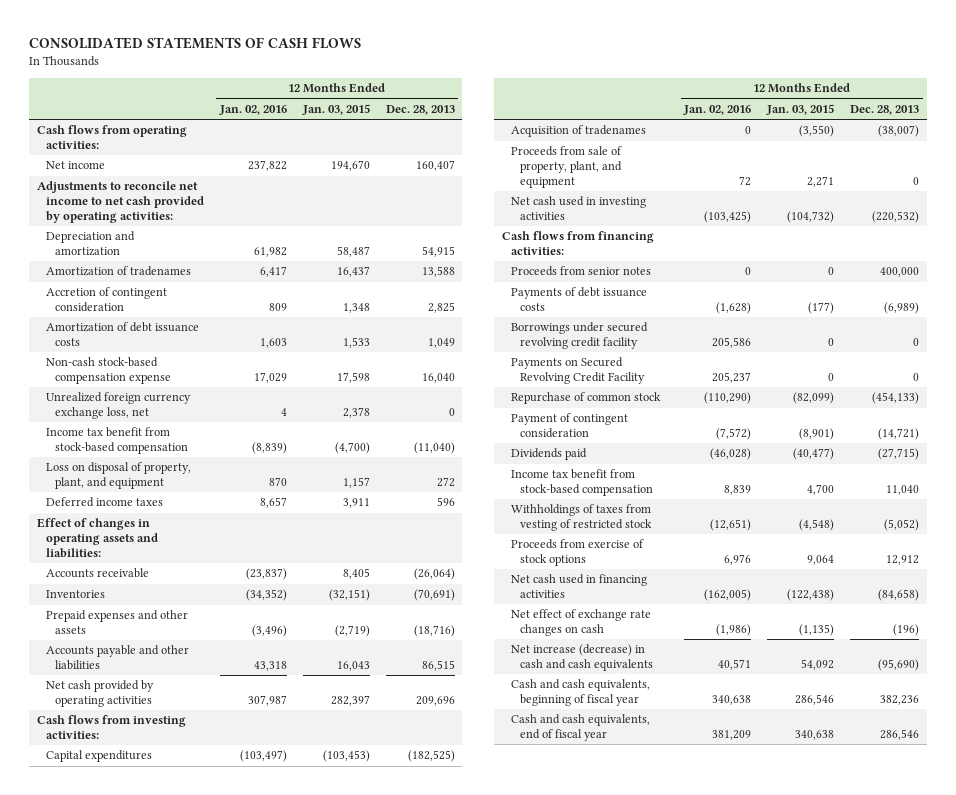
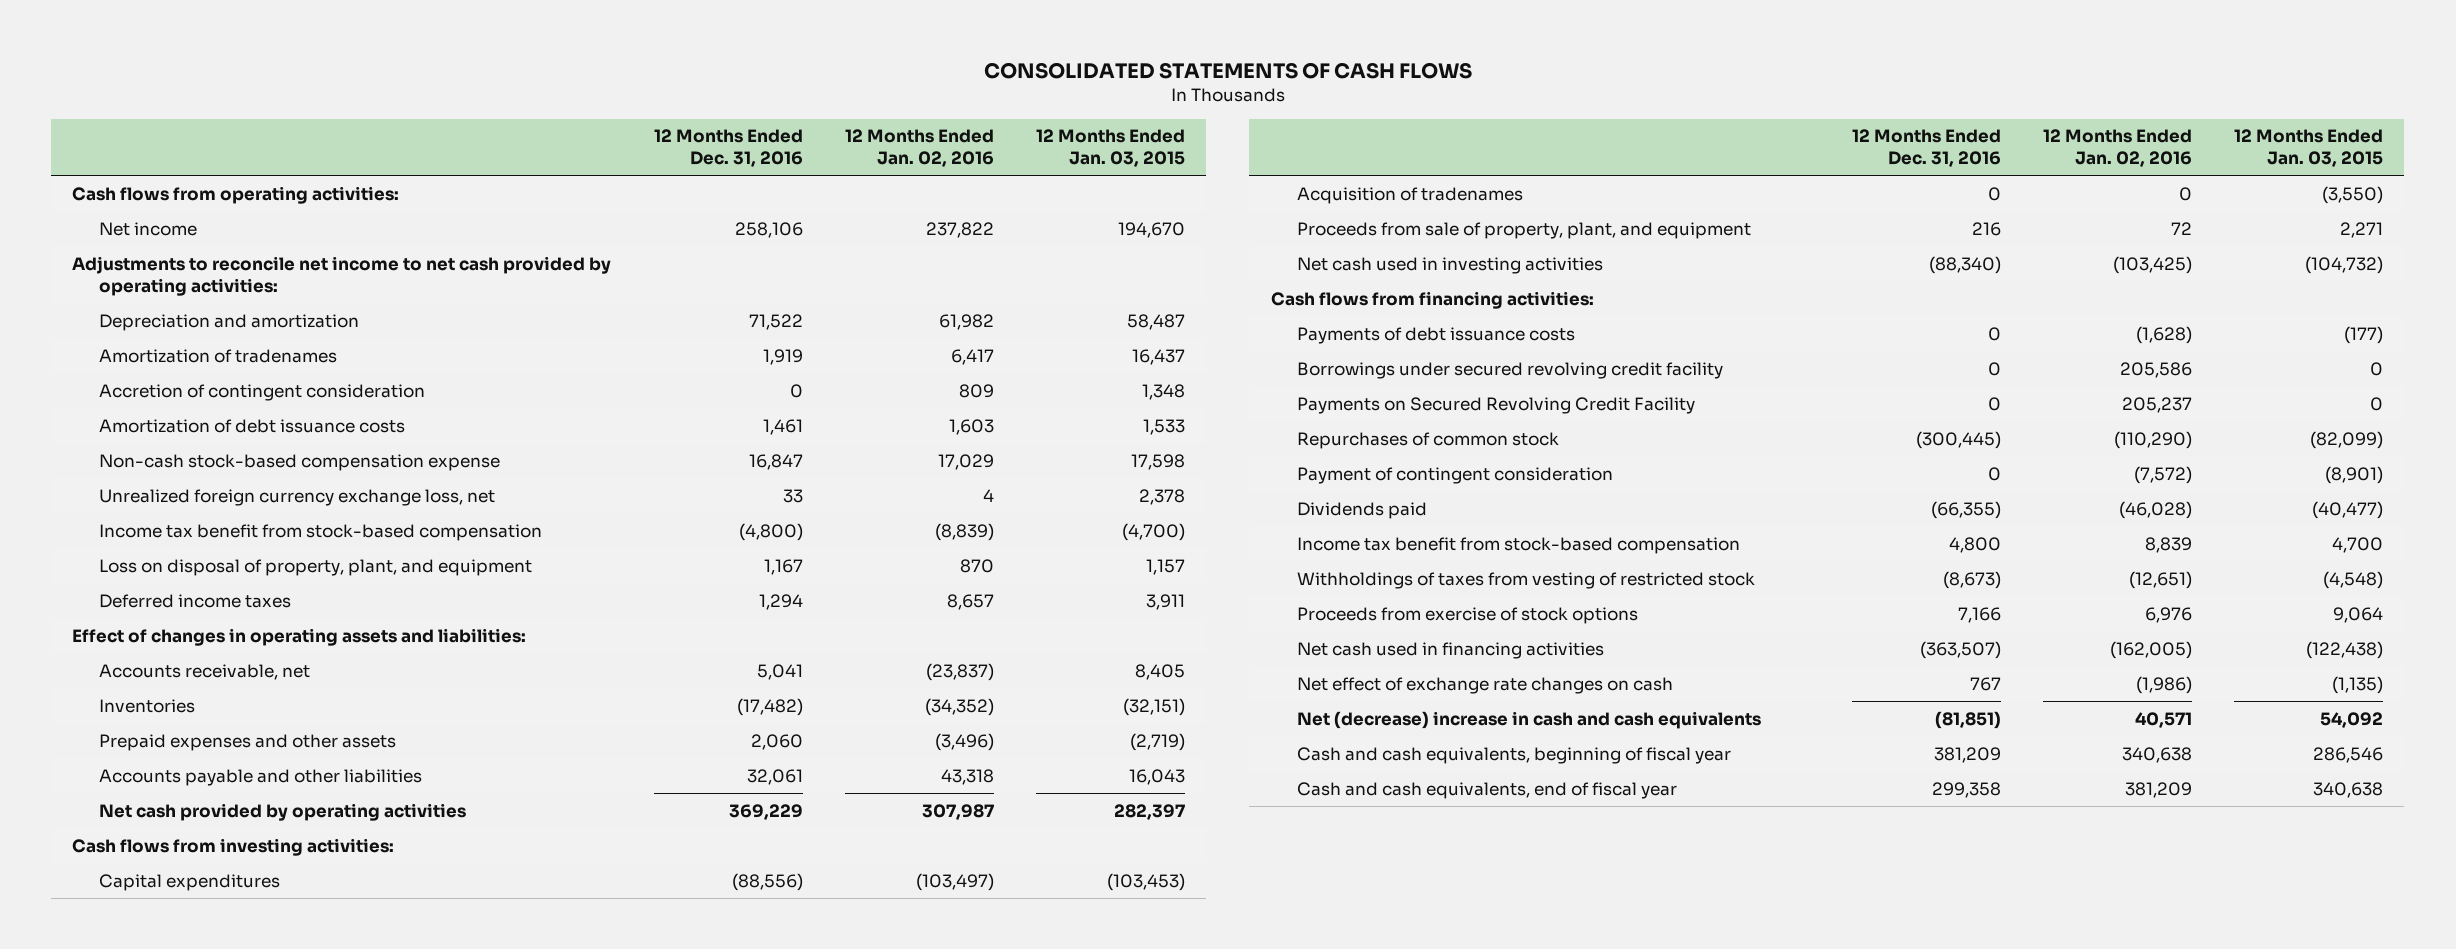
[385,104,455,115] Dec. 28, 2013 -> none
none -> [653,129,803,168] 12 Months Ended Dec. 31, 2016
[45,568,149,579] Accounts receivable -> [98,663,310,680] Accounts receivable, net
[510,266,651,277] Proceeds from senior notes -> none
[510,392,661,405] Repurchase of common stock -> [1297,431,1560,449] Repurchases of common stock
[510,644,653,671] Net increase (decrease) in cash and cash equivalents -> [1297,710,1762,729] Net (decrease) increase in cash and cash equivalents

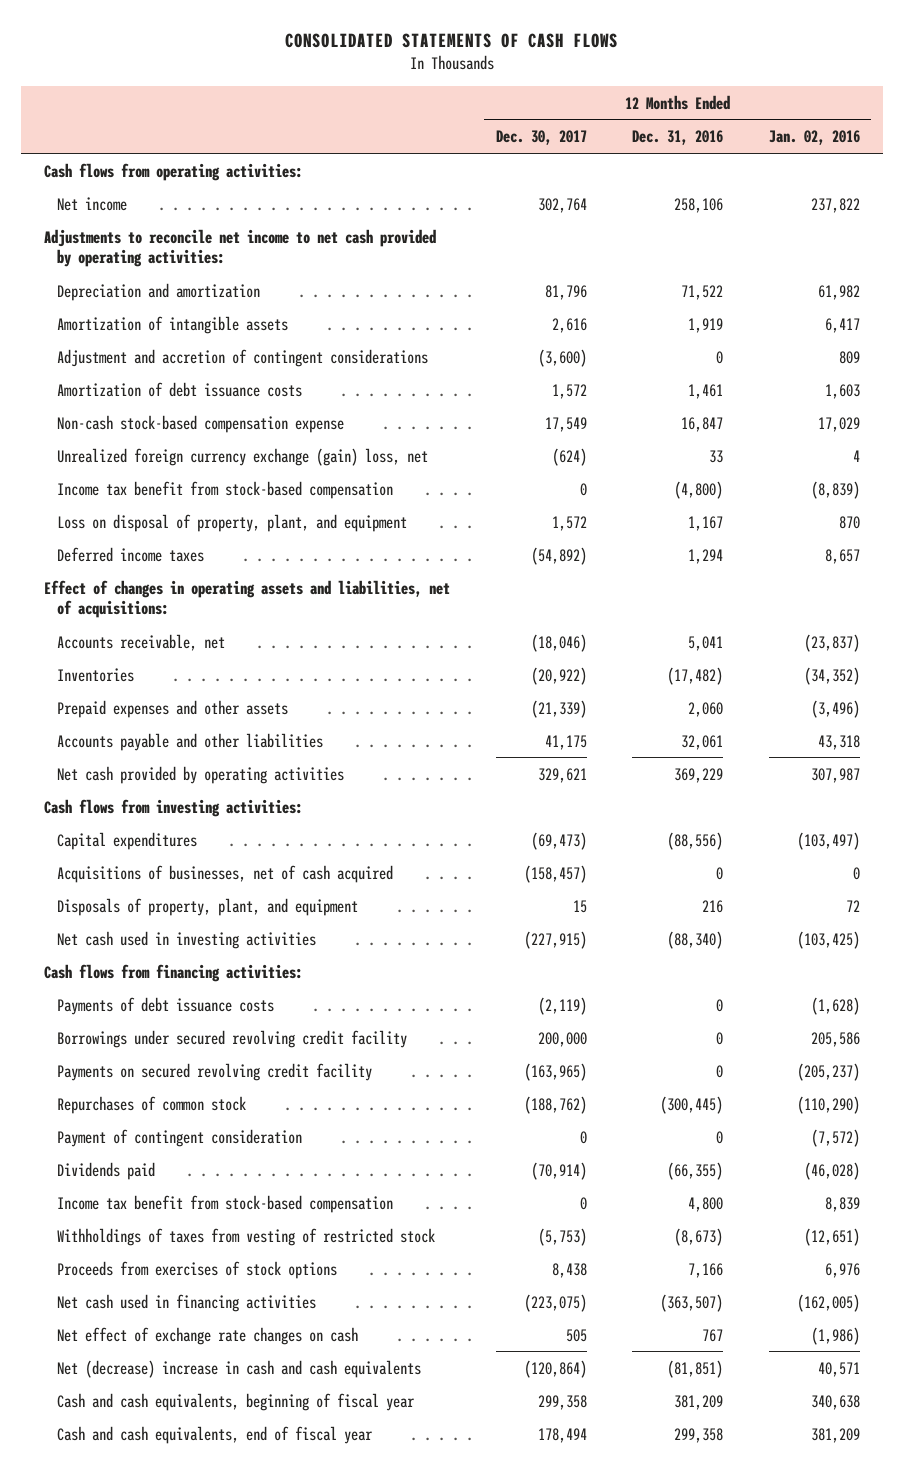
[1036,129,1186,168] 12 Months Ended Jan. 03, 2015 -> none
none -> [495,130,587,146] Dec. 30, 2017
[98,348,337,363] Amortization of tradenames -> [57,315,289,334] Amortization of intangible assets
[98,383,425,401] Accretion of contingent consideration -> [57,348,429,367] Adjustment and accretion of contingent considerations
[98,488,495,506] Unrealized foreign currency exchange loss, net -> [57,447,429,466] Unrealized foreign currency exchange (gain) loss, net
[72,627,527,646] Effect of changes in operating assets and liabilities: -> [43,579,450,619] Effect of changes in operating assets and liabilities, net of acquisitions:
[1297,186,1524,204] Acquisition of tradenames -> [57,864,394,883] Acquisitions of businesses, net of cash acquired
[1297,221,1752,239] Proceeds from sale of property, plant, and equipment -> [57,897,359,916] Disposals of property, plant, and equipment
[1297,396,1696,414] Payments on Secured Revolving Credit Facility -> [57,1062,373,1081] Payments on secured revolving credit facility
[2122,396,2193,413] 205,237 -> [797,1062,861,1081] (205,237)
[1297,606,1639,624] Proceeds from exercise of stock options -> [57,1260,338,1279] Proceeds from exercises of stock options

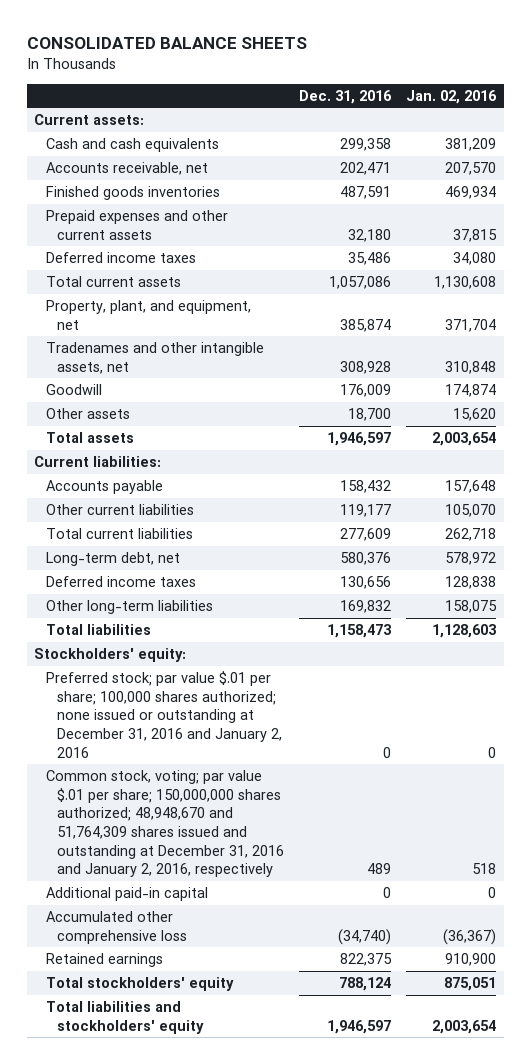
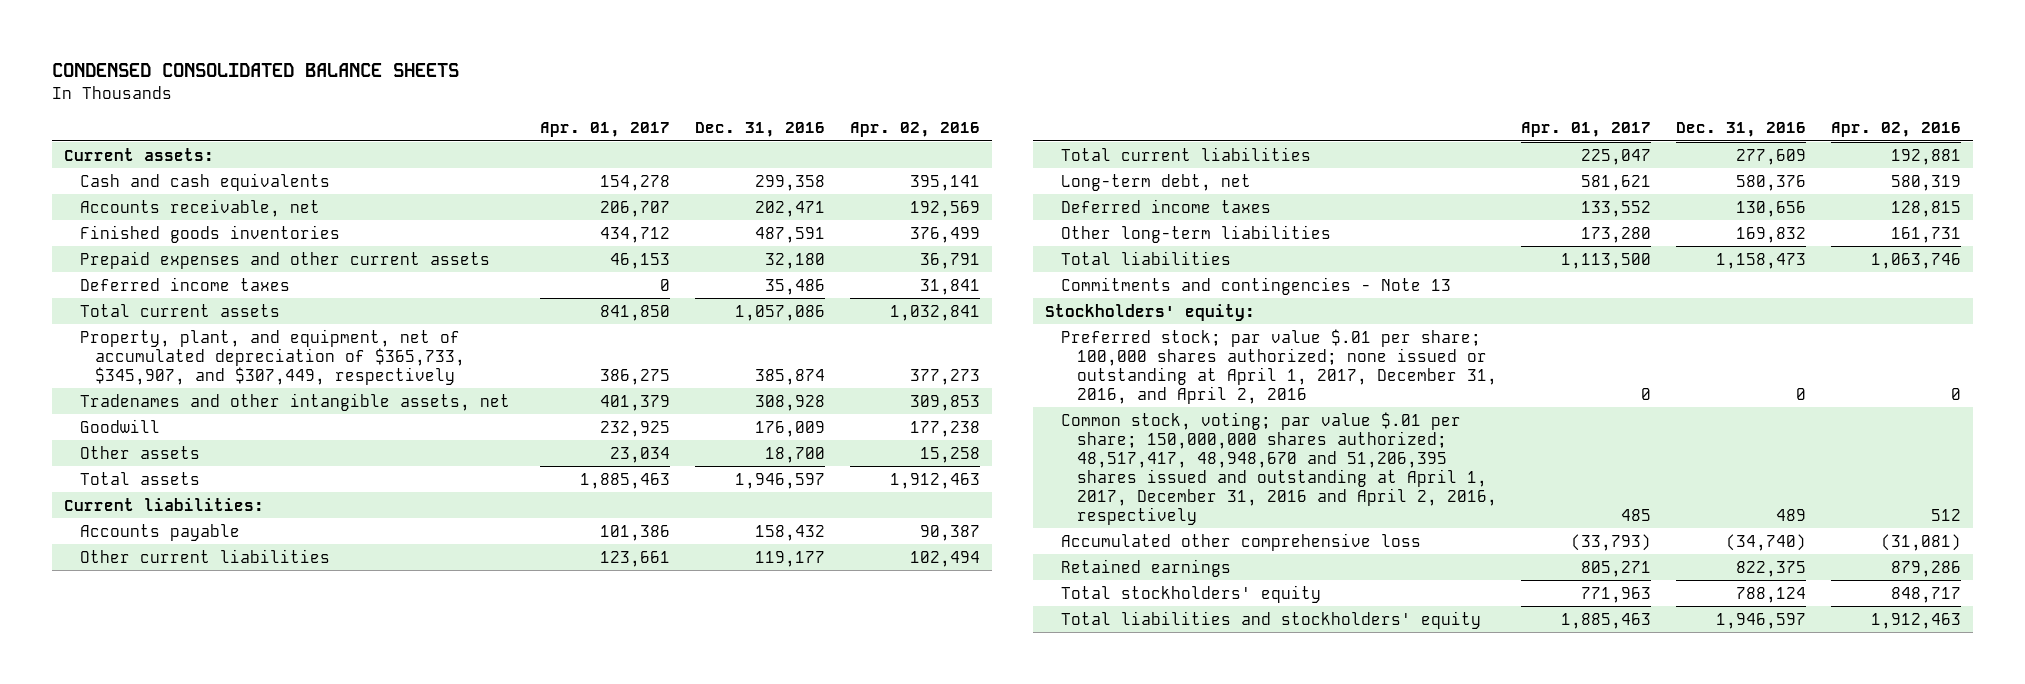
[26,37,307,50] CONSOLIDATED BALANCE SHEETS -> [51,62,459,77] CONDENSED CONSOLIDATED BALANCE SHEETS
[405,89,497,104] Jan. 02, 2016 -> none
none -> [540,122,671,138] Apr. 01, 2017
none -> [849,122,980,138] Apr. 02, 2016
[45,300,251,330] Property, plant, and equipment, net -> [79,328,466,385] Property, plant, and equipment, net of accumulated depreciation of $365,733, $345,907, and $307,449, respectively
none -> [1060,276,1451,295] Commitments and contingencies - Note 13
[45,887,208,902] Additional paid-in capital -> none
[45,671,282,758] Preferred stock; par value $.01 per share; 100,000 shares authorized; none issued or outstanding at December 31, 2016 and January 2, 2016 -> [1060,328,1497,404] Preferred stock; par value $.01 per share; 100,000 shares authorized; none issued or outstanding at April 1, 2017, December 31, 2016, and April 2, 2016
[45,770,284,878] Common stock, voting; par value $.01 per share; 150,000,000 shares authorized; 48,948,670 and 51,764,309 shares issued and outstanding at December 31, 2016 and January 2, 2016, respectively -> [1060,411,1497,526] Common stock, voting; par value $.01 per share; 150,000,000 shares authorized; 48,517,417, 48,948,670 and 51,206,395 shares issued and outstanding at April 1, 2017, December 31, 2016 and April 2, 2016, respectively

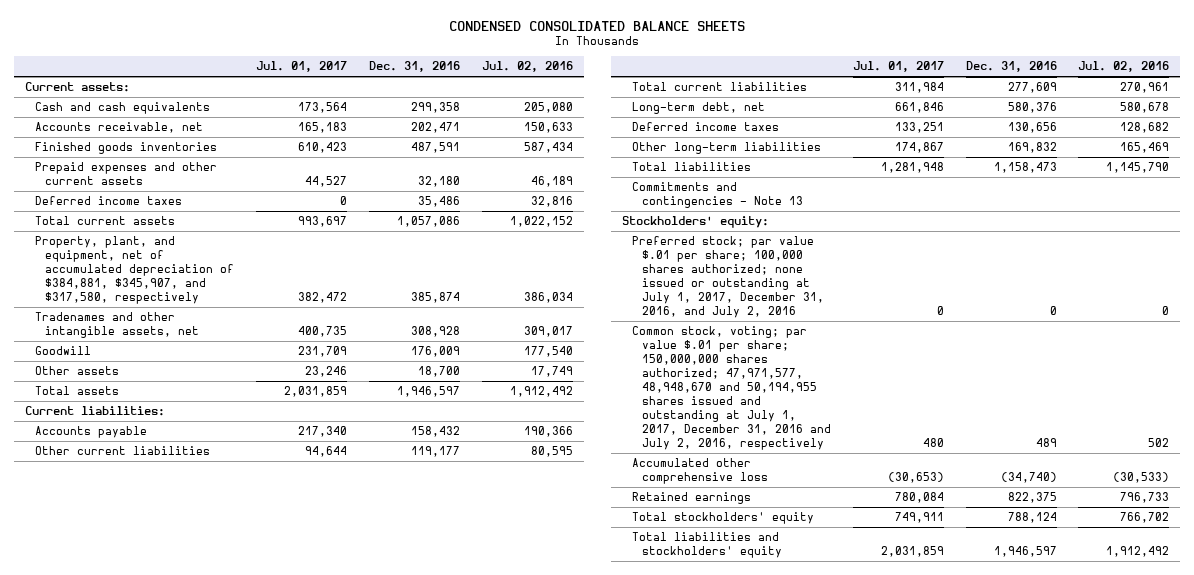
[540,122,671,138] Apr. 01, 2017 -> none
[849,122,980,138] Apr. 02, 2016 -> none
none -> [255,61,347,73] Jul. 01, 2017
none -> [481,61,573,73] Jul. 02, 2016
[79,328,466,385] Property, plant, and equipment, net of accumulated depreciation of $365,733, $345,907, and $307,449, respectively -> [34,236,234,304] Property, plant, and equipment, net of accumulated depreciation of $384,881, $345,907, and $317,580, respectively
[1060,328,1497,404] Preferred stock; par value $.01 per share; 100,000 shares authorized; none issued or outstanding at April 1, 2017, December 31, 2016, and April 2, 2016 -> [631,236,824,318] Preferred stock; par value $.01 per share; 100,000 shares authorized; none issued or outstanding at July 1, 2017, December 31, 2016, and July 2, 2016
[1060,411,1497,526] Common stock, voting; par value $.01 per share; 150,000,000 shares authorized; 48,517,417, 48,948,670 and 51,206,395 shares issued and outstanding at April 1, 2017, December 31, 2016 and April 2, 2016, respectively -> [631,326,831,450] Common stock, voting; par value $.01 per share; 150,000,000 shares authorized; 47,971,577, 48,948,670 and 50,194,955 shares issued and outstanding at July 1, 2017, December 31, 2016 and July 2, 2016, respectively

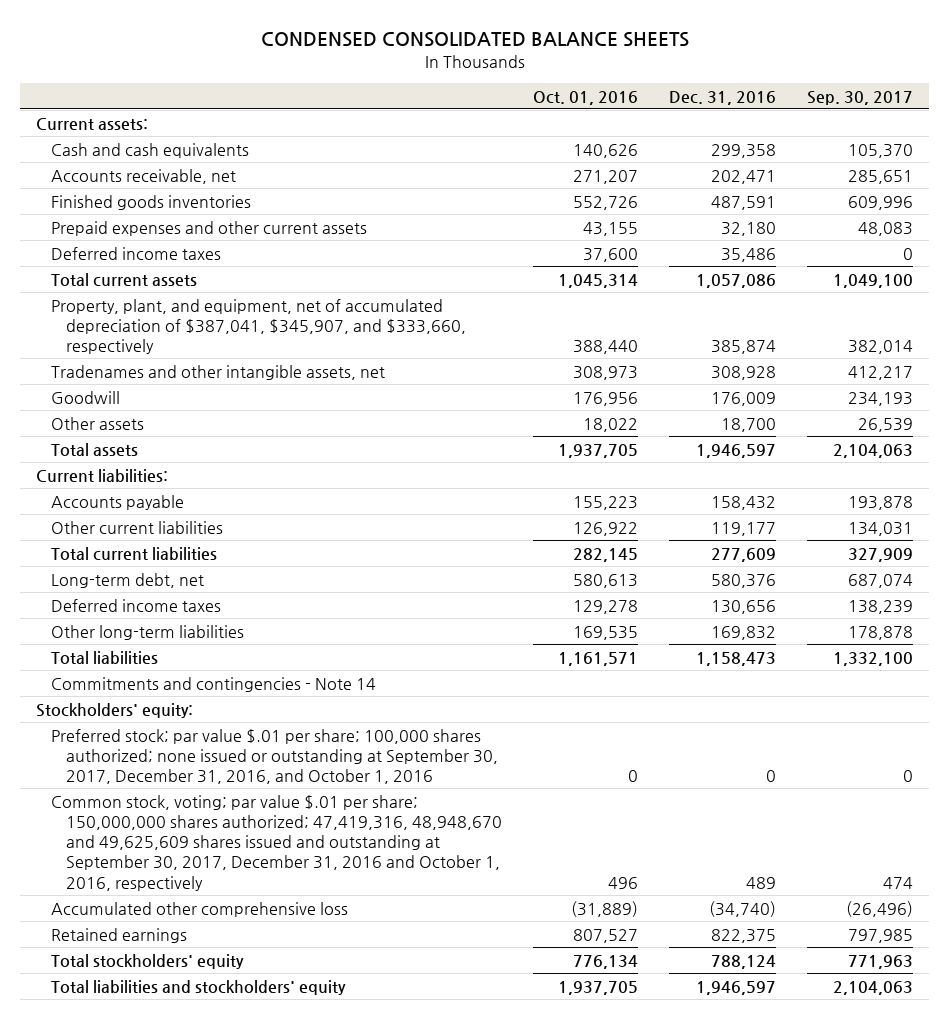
[255,61,347,73] Jul. 01, 2017 -> none
[481,61,573,73] Jul. 02, 2016 -> none
none -> [533,90,639,105] Oct. 01, 2016
none -> [807,90,914,105] Sep. 30, 2017
[34,236,234,304] Property, plant, and equipment, net of accumulated depreciation of $384,881, $345,907, and $317,580, respectively -> [51,298,467,355] Property, plant, and equipment, net of accumulated depreciation of $387,041, $345,907, and $333,660, respectively
[631,182,803,209] Commitments and contingencies - Note 13 -> [51,676,377,692] Commitments and contingencies - Note 14
[631,236,824,318] Preferred stock; par value $.01 per share; 100,000 shares authorized; none issued or outstanding at July 1, 2017, December 31, 2016, and July 2, 2016 -> [51,728,499,785] Preferred stock; par value $.01 per share; 100,000 shares authorized; none issued or outstanding at September 30, 2017, December 31, 2016, and October 1, 2016
[631,326,831,450] Common stock, voting; par value $.01 per share; 150,000,000 shares authorized; 47,971,577, 48,948,670 and 50,194,955 shares issued and outstanding at July 1, 2017, December 31, 2016 and July 2, 2016, respectively -> [51,794,503,891] Common stock, voting; par value $.01 per share; 150,000,000 shares authorized; 47,419,316, 48,948,670 and 49,625,609 shares issued and outstanding at September 30, 2017, December 31, 2016 and October 1, 2016, respectively

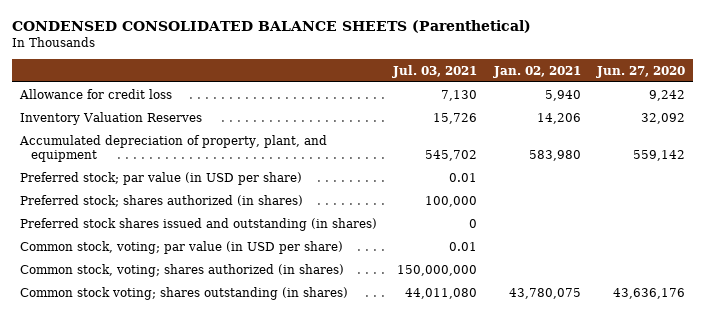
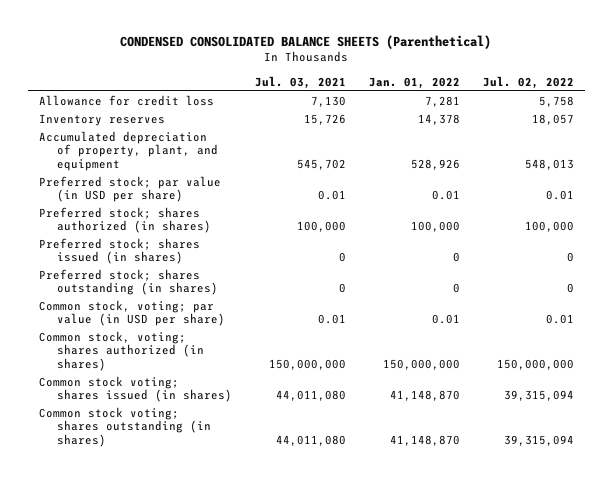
[492,65,581,78] Jan. 02, 2021 -> none
[596,65,686,78] Jun. 27, 2020 -> none
none -> [368,76,460,89] Jan. 01, 2022
none -> [482,75,574,89] Jul. 02, 2022
[19,111,202,125] Inventory Valuation Reserves -> [39,113,166,126] Inventory reserves
[19,217,377,231] Preferred stock shares issued and outstanding (in shares) -> [39,237,201,265] Preferred stock; shares issued (in shares)
none -> [39,268,218,296] Preferred stock; shares outstanding (in shares)
none -> [39,375,232,403] Common stock voting; shares issued (in shares)

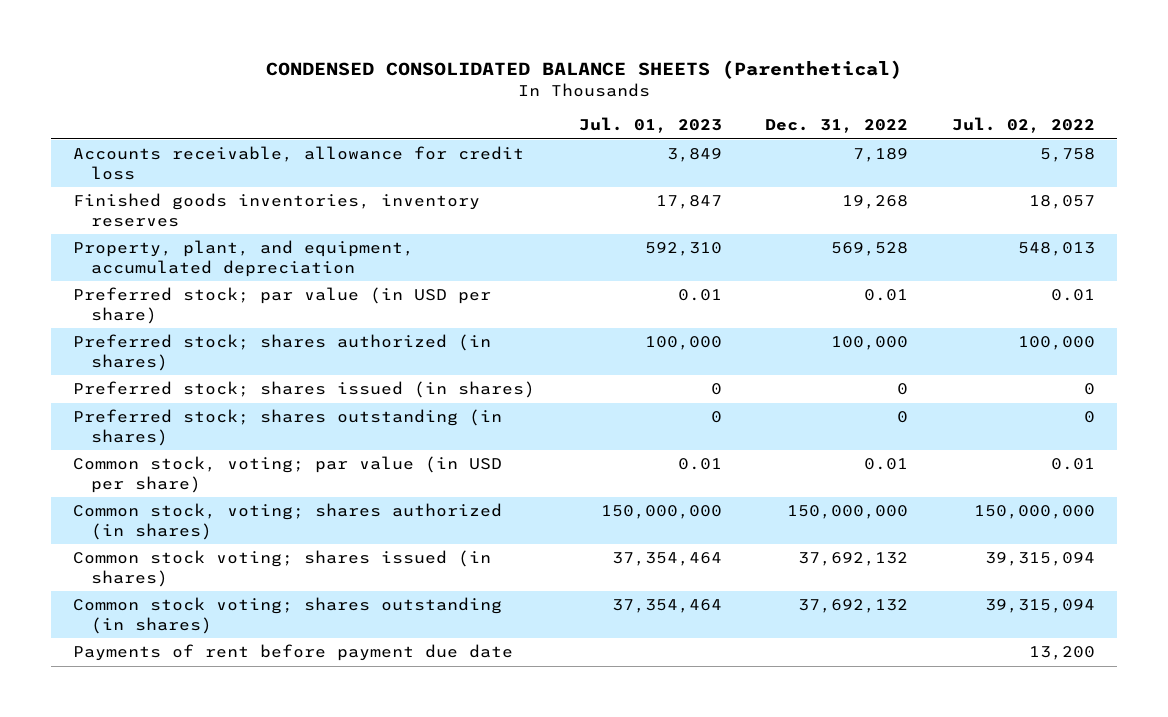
[254,75,346,89] Jul. 03, 2021 -> none
[368,76,460,89] Jan. 01, 2022 -> none
none -> [578,117,722,134] Jul. 01, 2023
none -> [765,119,909,134] Dec. 31, 2022
[39,94,215,106] Allowance for credit loss -> [73,146,525,180] Accounts receivable, allowance for credit loss
[39,113,166,126] Inventory reserves -> [73,193,481,227] Finished goods inventories, inventory reserves
[39,130,218,171] Accumulated depreciation of property, plant, and equipment -> [73,240,415,277] Property, plant, and equipment, accumulated depreciation
none -> [73,644,514,662] Payments of rent before payment due date

